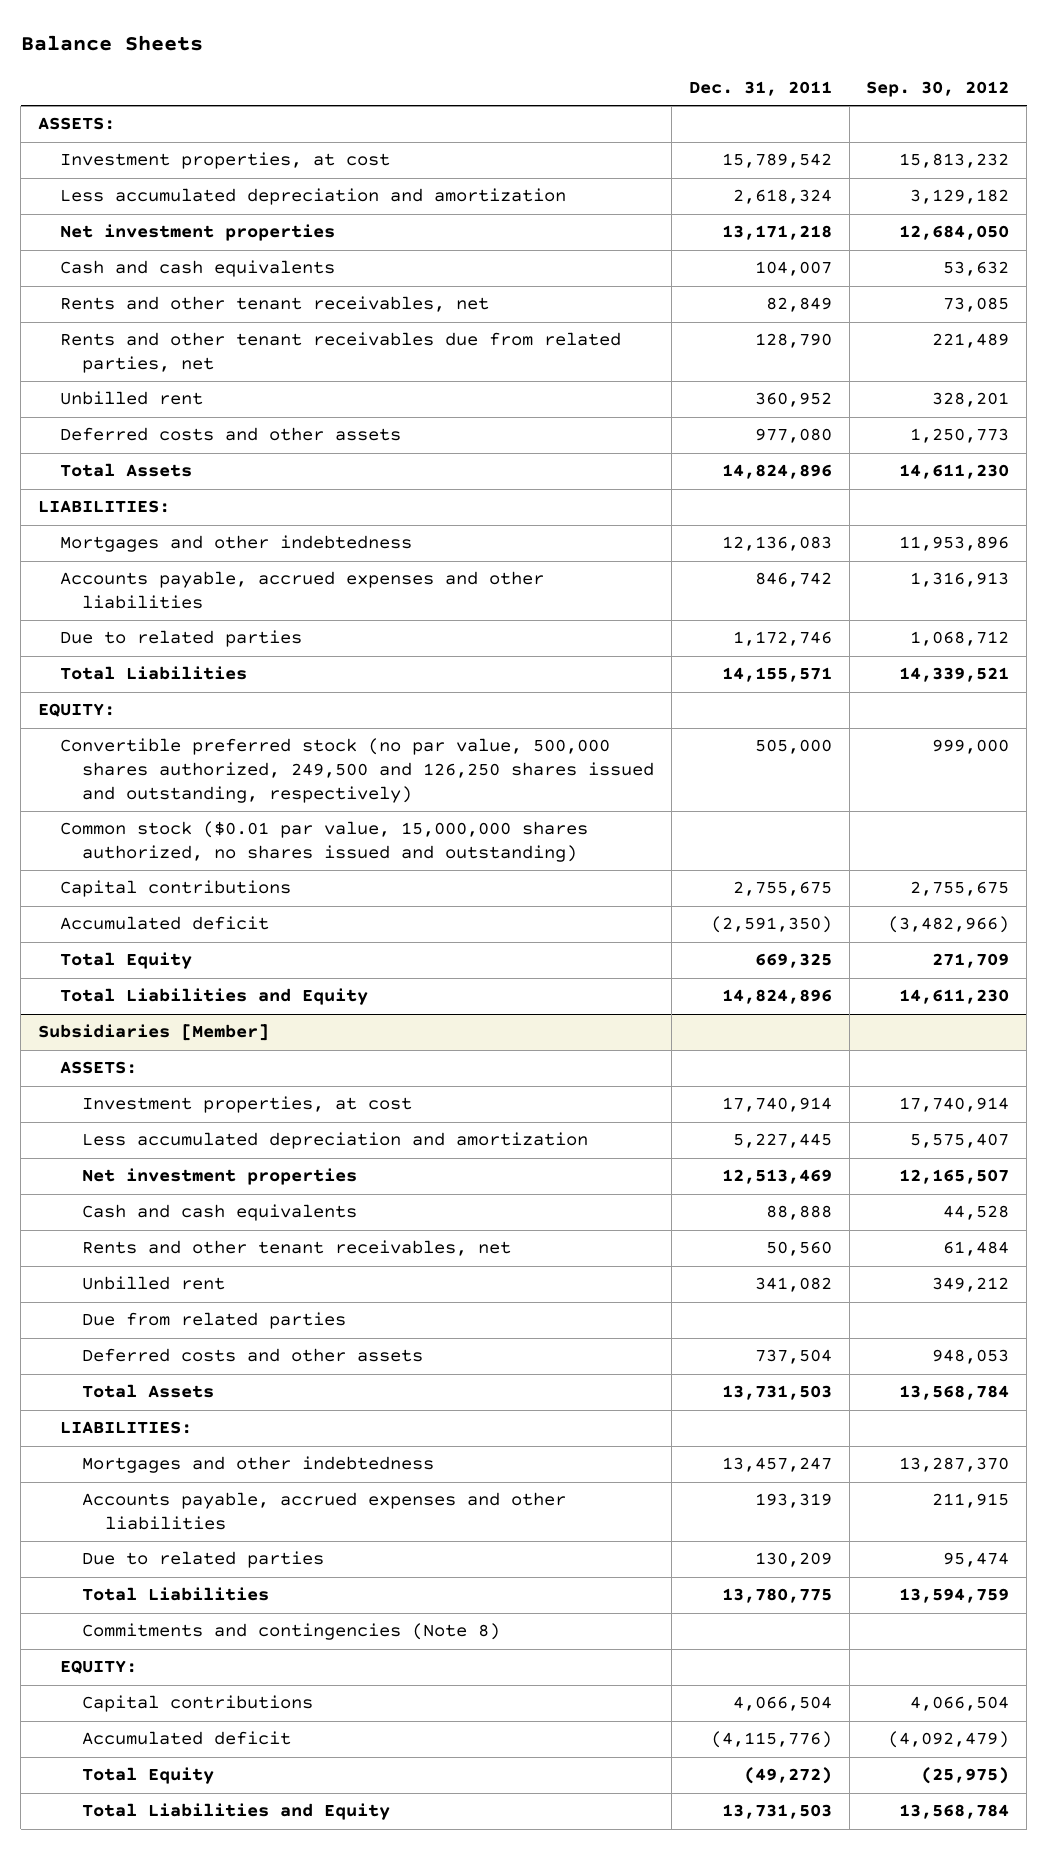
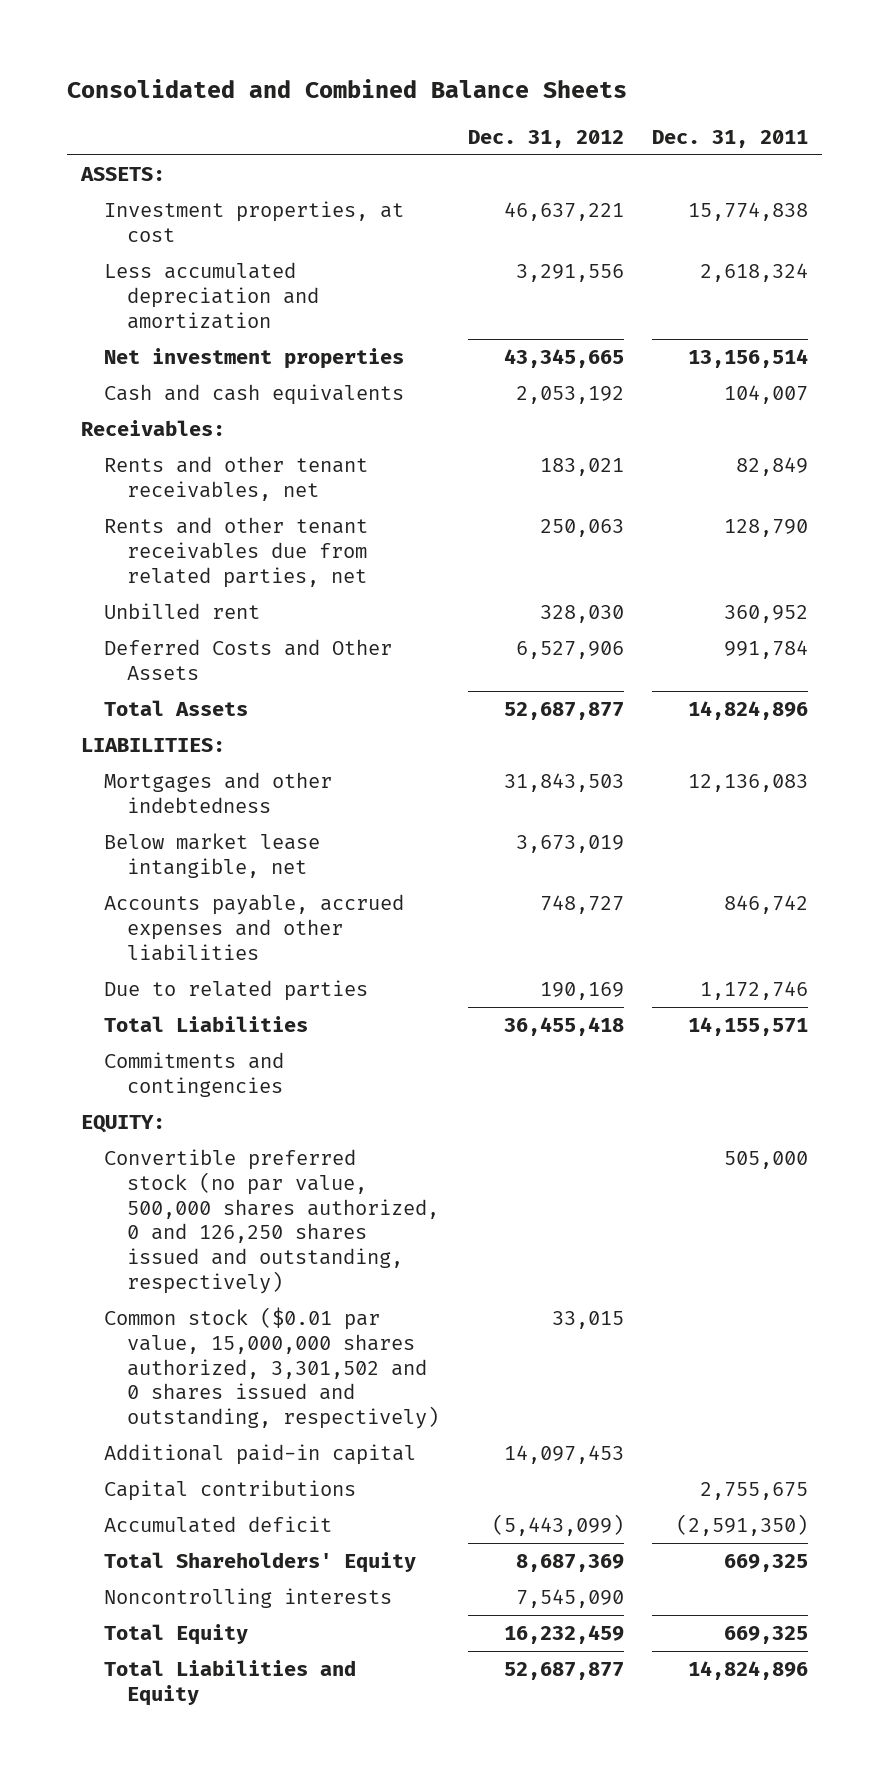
[20,35,203,52] Balance Sheets -> [66,79,627,99] Consolidated and Combined Balance Sheets
[866,81,1010,98] Sep. 30, 2012 -> none
none -> [467,129,624,148] Dec. 31, 2012
[721,153,832,169] 15,789,542 -> [688,202,809,222] 15,774,838
[721,225,832,241] 13,171,218 -> [688,349,809,369] 13,156,514
none -> [81,420,226,437] Receivables:
[60,427,402,442] Deferred costs and other assets -> [104,639,393,680] Deferred Costs and Other Assets
[754,428,832,444] 977,080 -> [724,640,809,660] 991,784
none -> [104,833,321,878] Below market lease intangible, net
none -> [104,1052,285,1097] Commitments and contingencies
[60,738,655,803] Convertible preferred stock (no par value, 500,000 shares authorized, 249,500 and 126,250 shares issued and outstanding, respectively) -> [104,1149,440,1294] Convertible preferred stock (no par value, 500,000 shares authorized, 0 and 126,250 shares issued and outstanding, respectively)
[60,821,589,863] Common stock ($0.01 par value, 15,000,000 shares authorized, no shares issued and outstanding) -> [104,1307,440,1429] Common stock ($0.01 par value, 15,000,000 shares authorized, 3,301,502 and 0 shares issued and outstanding, respectively)
none -> [104,1444,417,1466] Additional paid-in capital
none -> [104,1552,417,1574] Total Shareholders' Equity
none -> [104,1588,393,1609] Noncontrolling interests
[37,1024,269,1042] Subsidiaries [Member] -> none
[60,1061,138,1075] ASSETS: -> none
[82,1096,413,1114] Investment properties, at cost -> none
[82,1132,589,1150] Less accumulated depreciation and amortization -> none
[82,1168,358,1186] Net investment properties -> none
[82,1204,358,1222] Cash and cash equivalents -> none
[82,1240,512,1257] Rents and other tenant receivables, net -> none
[82,1276,226,1291] Unbilled rent -> none
[82,1312,347,1330] Due from related parties -> none
[82,1348,424,1363] Deferred costs and other assets -> none
[82,1384,215,1399] Total Assets -> none
[60,1421,193,1435] LIABILITIES: -> none
[82,1456,435,1474] Mortgages and other indebtedness -> none
[82,1492,567,1531] Accounts payable, accrued expenses and other liabilities -> none
[82,1551,325,1569] Due to related parties -> none
[82,1587,270,1602] Total Liabilities -> none
[82,1623,501,1641] Commitments and contingencies (Note 8) -> none
[60,1660,138,1675] EQUITY: -> none
[82,1695,314,1713] Capital contributions -> none
[82,1731,292,1746] Accumulated deficit -> none
[82,1767,215,1785] Total Equity -> none
[82,1803,391,1821] Total Liabilities and Equity -> none

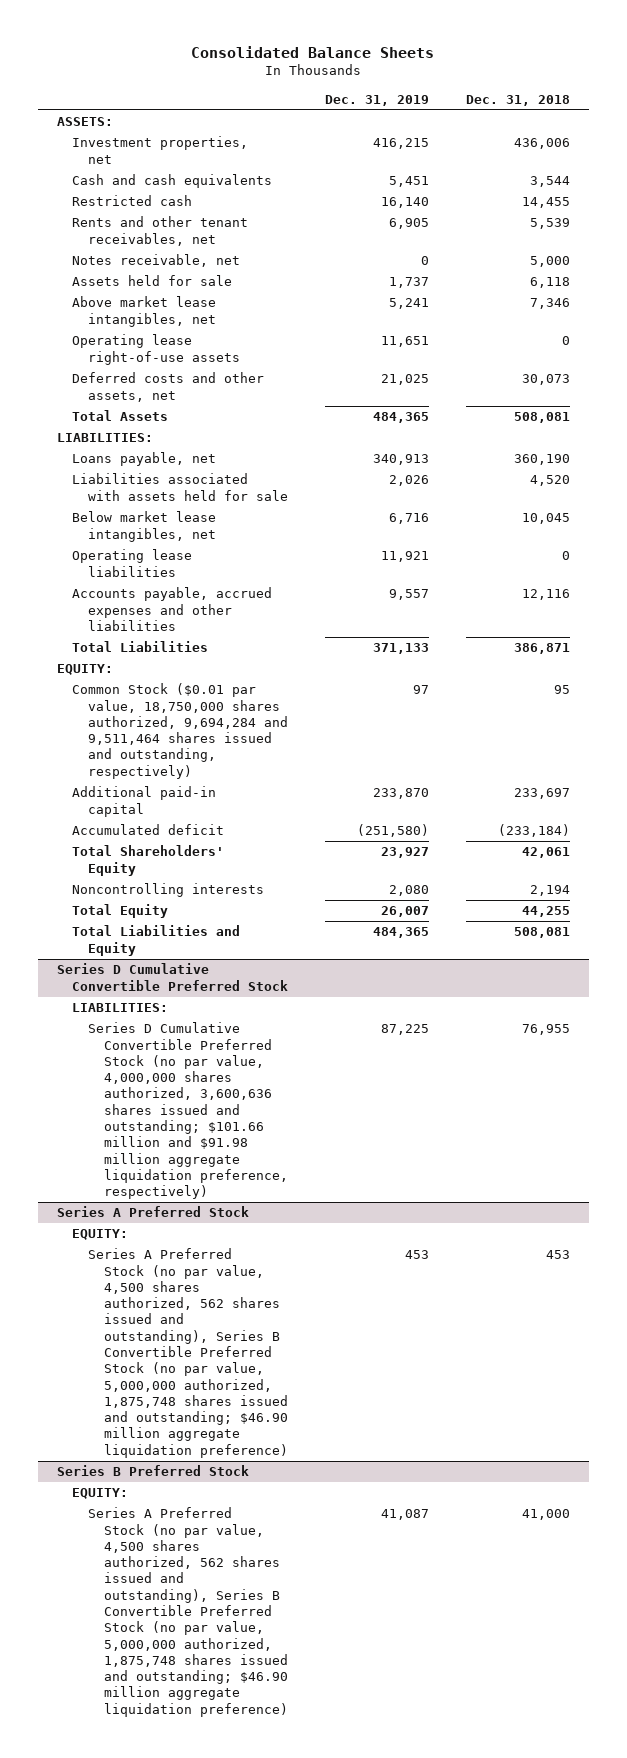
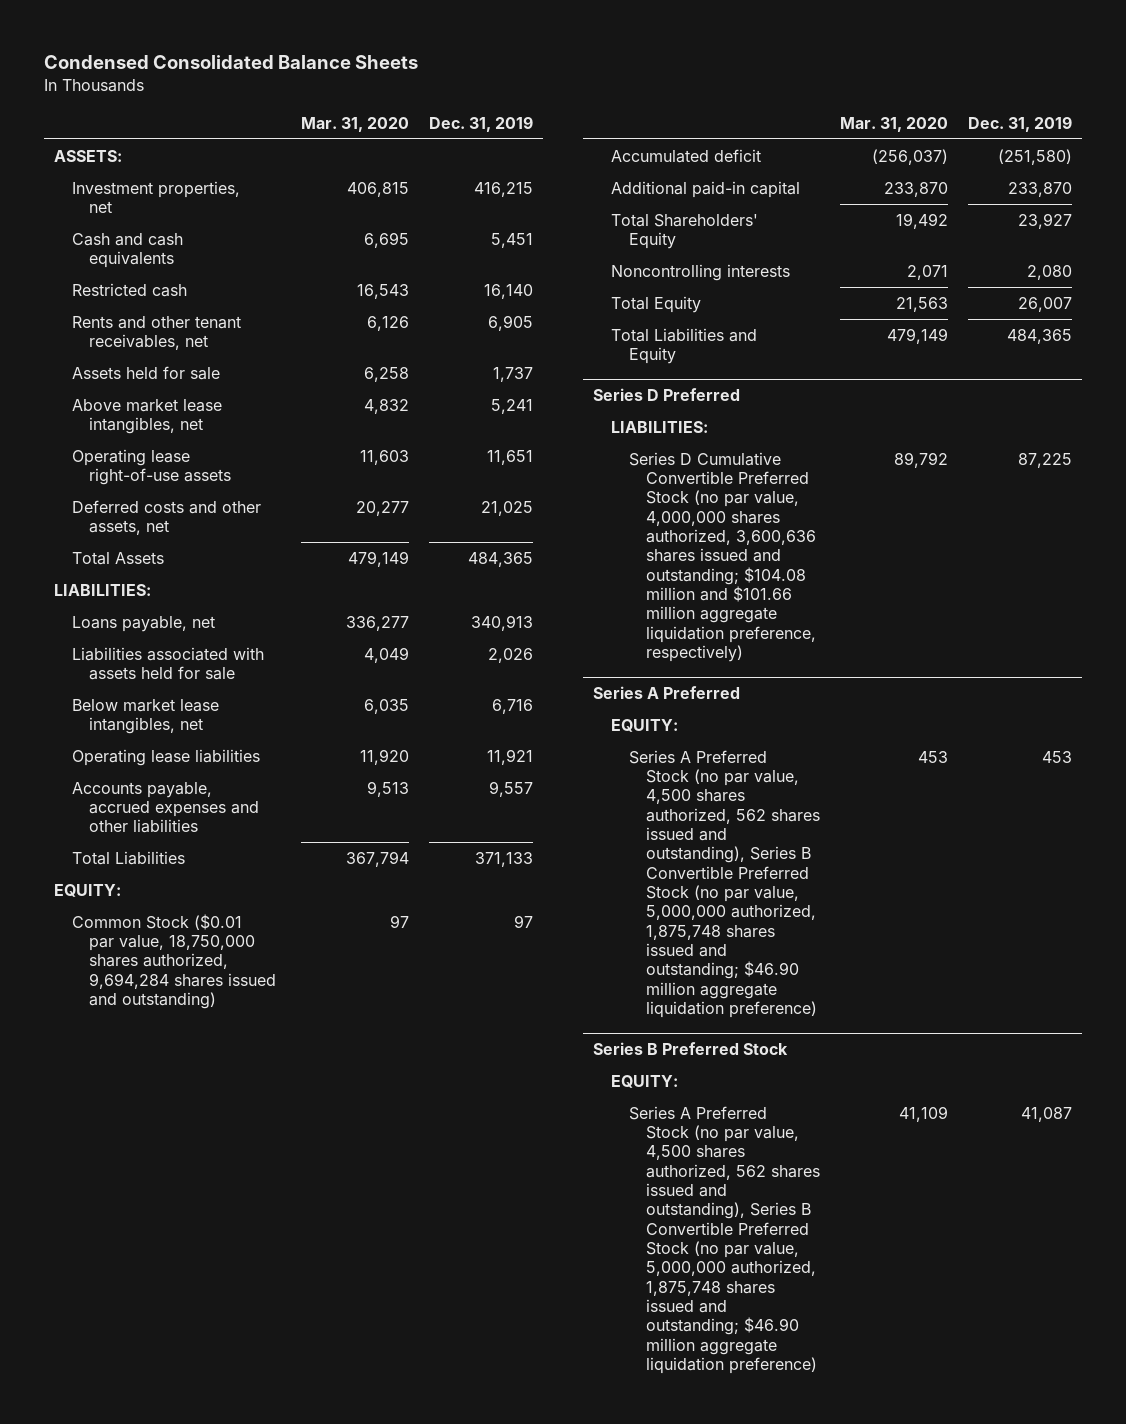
[191,46,435,59] Consolidated Balance Sheets -> [44,55,419,70] Condensed Consolidated Balance Sheets
[466,94,571,106] Dec. 31, 2018 -> none
none -> [300,116,409,132] Mar. 31, 2020
[72,254,241,268] Notes receivable, net -> none
[72,683,288,779] Common Stock ($0.01 par value, 18,750,000 shares authorized, 9,694,284 and 9,511,464 shares issued and outstanding, respectively) -> [71,913,277,1010] Common Stock ($0.01 par value, 18,750,000 shares authorized, 9,694,284 shares issued and outstanding)
[72,786,217,817] Additional paid-in capital -> [610,180,800,198] Additional paid-in capital
[56,963,289,991] Series D Cumulative Convertible Preferred Stock -> [593,388,741,402] Series D Preferred
[87,1022,288,1200] Series D Cumulative Convertible Preferred Stock (no par value, 4,000,000 shares authorized, 3,600,636 shares issued and outstanding; $101.66 million and $91.98 million aggregate liquidation preference, respectively) -> [628,451,817,663] Series D Cumulative Convertible Preferred Stock (no par value, 4,000,000 shares authorized, 3,600,636 shares issued and outstanding; $104.08 million and $101.66 million aggregate liquidation preference, respectively)
[56,1206,249,1218] Series A Preferred Stock -> [593,686,741,700] Series A Preferred

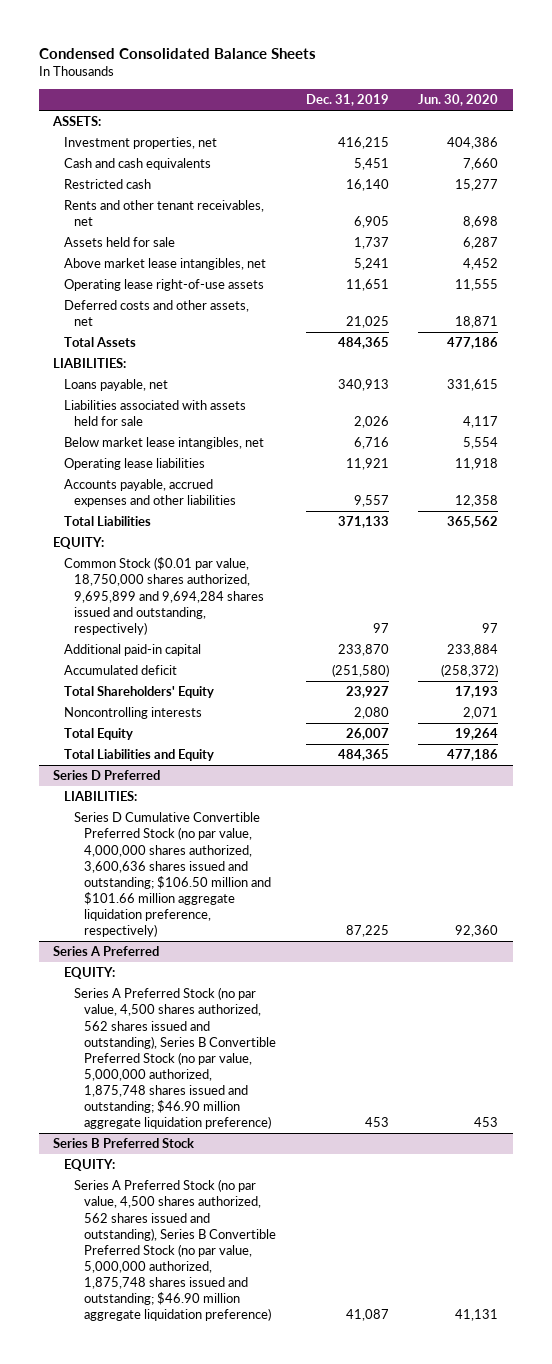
[300,116,409,132] Mar. 31, 2020 -> none
none -> [418,94,499,107] Jun. 30, 2020
[71,913,277,1010] Common Stock ($0.01 par value, 18,750,000 shares authorized, 9,694,284 shares issued and outstanding) -> [63,557,265,635] Common Stock ($0.01 par value, 18,750,000 shares authorized, 9,695,899 and 9,694,284 shares issued and outstanding, respectively)
[610,148,761,163] Accumulated deficit -> [63,665,177,676] Accumulated deficit
[628,451,817,663] Series D Cumulative Convertible Preferred Stock (no par value, 4,000,000 shares authorized, 3,600,636 shares issued and outstanding; $104.08 million and $101.66 million aggregate liquidation preference, respectively) -> [74,812,272,938] Series D Cumulative Convertible Preferred Stock (no par value, 4,000,000 shares authorized, 3,600,636 shares issued and outstanding; $106.50 million and $101.66 million aggregate liquidation preference, respectively)

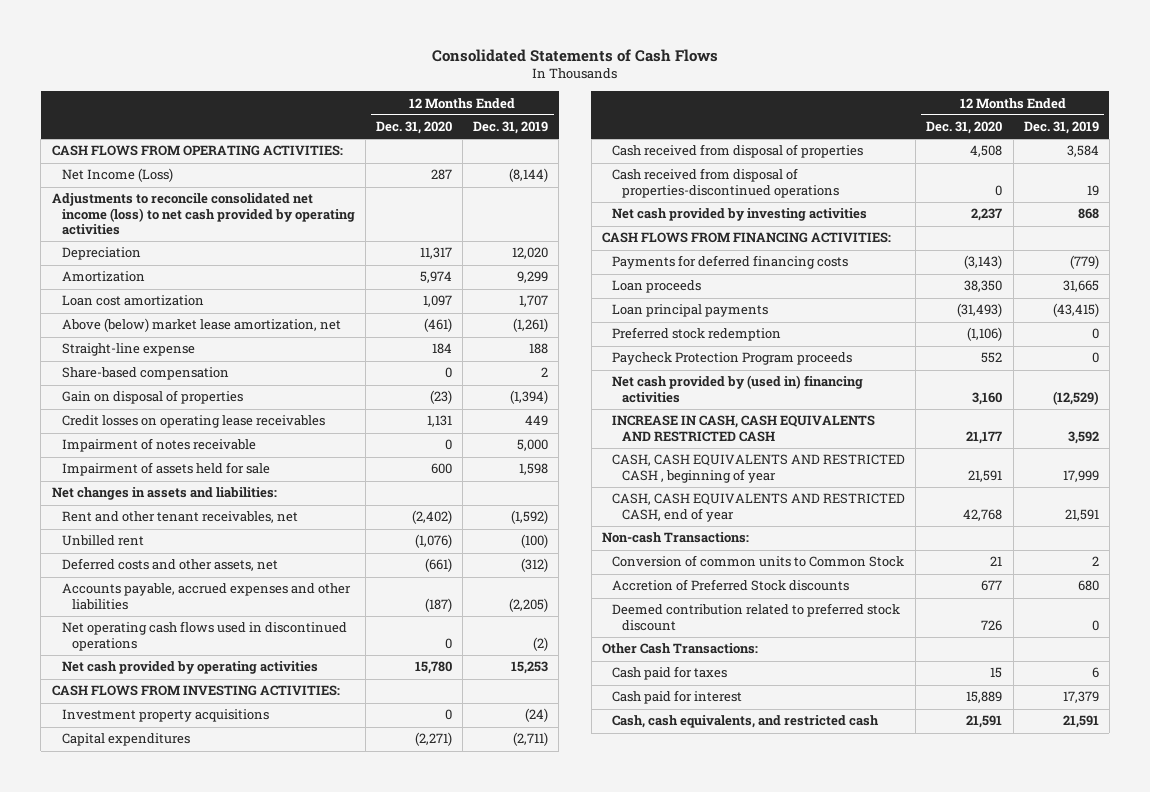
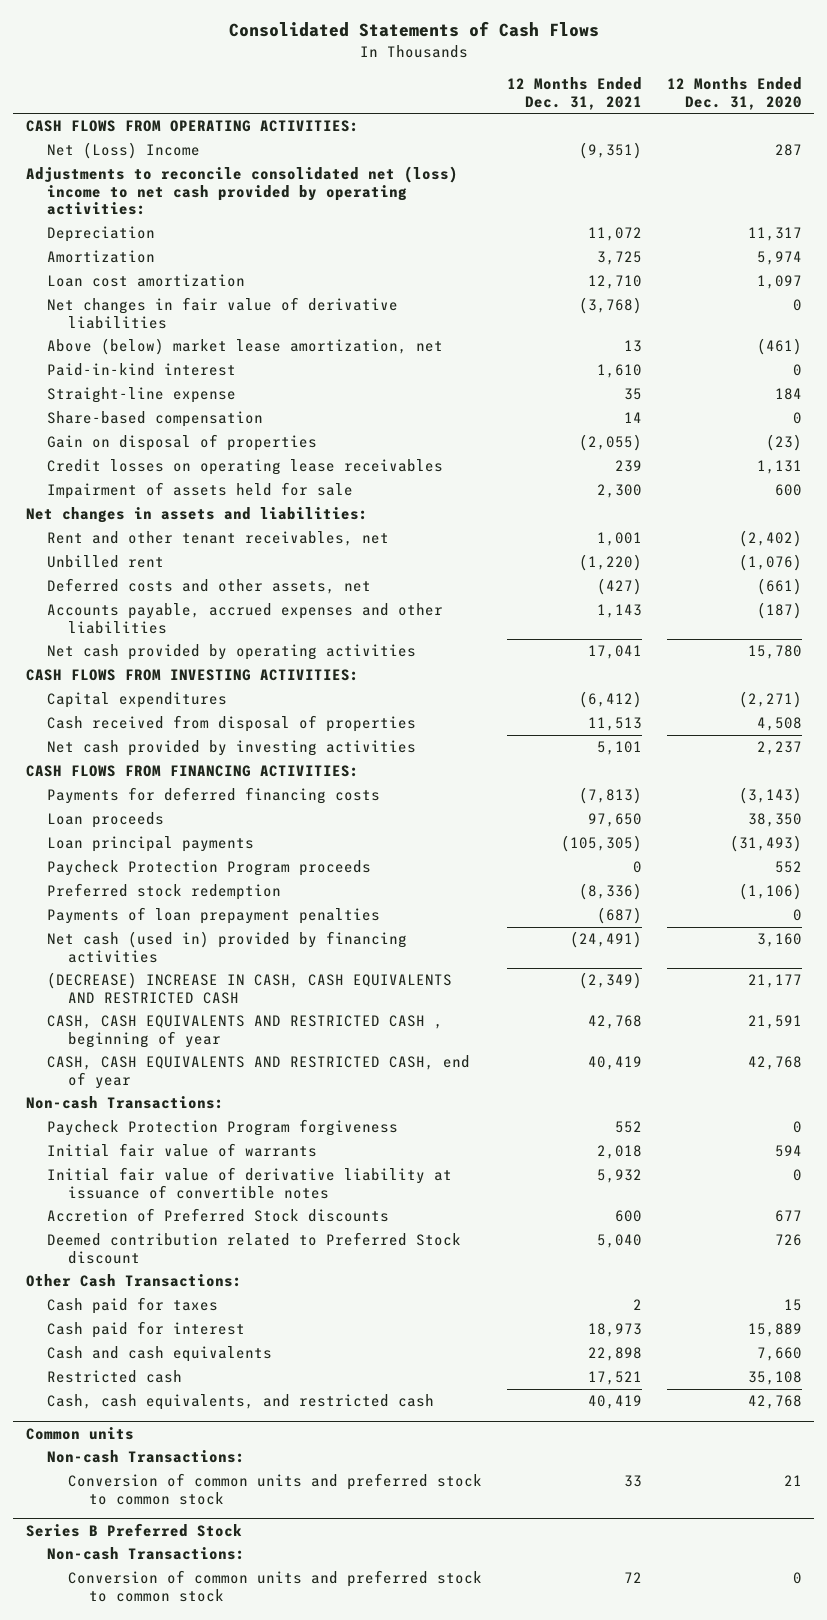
[473,121,549,135] Dec. 31, 2019 -> none
none -> [506,76,642,110] 12 Months Ended Dec. 31, 2021
[61,168,173,183] Net Income (Loss) -> [46,142,200,160] Net (Loss) Income
[51,193,355,235] Adjustments to reconcile consolidated net income (loss) to net cash provided by operating activities -> [25,166,458,216] Adjustments to reconcile consolidated net (loss) income to net cash provided by operating activities:
none -> [46,297,398,329] Net changes in fair value of derivative liabilities
none -> [46,363,236,377] Paid-in-kind interest
[61,438,256,453] Impairment of notes receivable -> none
[61,621,347,651] Net operating cash flows used in discontinued operations -> none
[61,709,269,723] Investment property acquisitions -> none
[612,168,840,198] Cash received from disposal of properties-discontinued operations -> none
[612,327,782,342] Preferred stock redemption -> [46,883,281,901] Preferred stock redemption
none -> [46,907,380,925] Payments of loan prepayment penalties
[612,375,864,403] Net cash provided by (used in) financing activities -> [46,931,407,963] Net cash (used in) provided by financing activities
[612,415,876,442] INCREASE IN CASH, CASH EQUIVALENTS AND RESTRICTED CASH -> [46,972,452,1004] (DECREASE) INCREASE IN CASH, CASH EQUIVALENTS AND RESTRICTED CASH
[612,555,905,568] Conversion of common units to Common Stock -> none
none -> [46,1119,398,1137] Paycheck Protection Program forgiveness
none -> [46,1143,317,1158] Initial fair value of warrants
none -> [46,1167,452,1199] Initial fair value of derivative liability at issuance of convertible notes
[612,603,901,631] Deemed contribution related to preferred stock discount -> [46,1232,461,1264] Deemed contribution related to Preferred Stock discount
none -> [46,1346,272,1363] Cash and cash equivalents
none -> [46,1370,182,1384] Restricted cash
[966,715,1003,729] 21,591 -> [747,1395,802,1410] 42,768
none -> [25,1426,134,1440] Common units
none -> [46,1450,245,1464] Non-cash Transactions:
none -> [67,1473,482,1505] Conversion of common units and preferred stock to common stock
none -> [25,1522,242,1537] Series B Preferred Stock
none -> [46,1547,245,1561] Non-cash Transactions:
none -> [67,1570,482,1602] Conversion of common units and preferred stock to common stock

